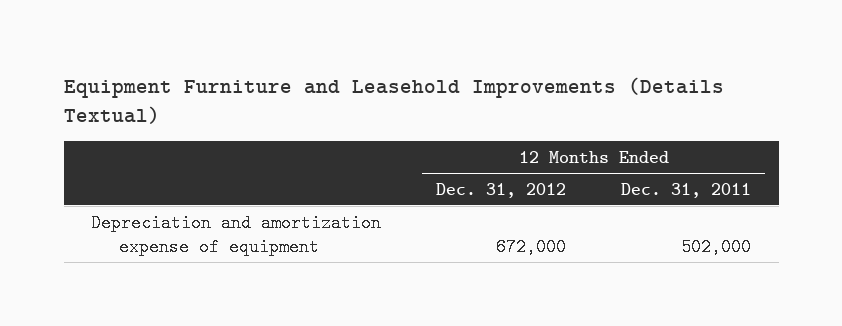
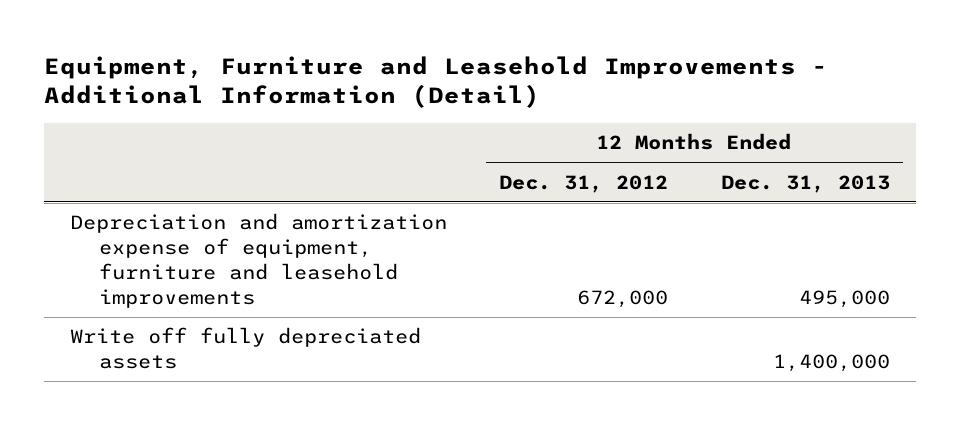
[63,77,724,125] Equipment Furniture and Leasehold Improvements (Details Textual) -> [44,55,829,109] Equipment, Furniture and Leasehold Improvements - Additional Information (Detail)
[621,182,752,198] Dec. 31, 2011 -> none
none -> [720,174,890,193] Dec. 31, 2013
[91,213,382,257] Depreciation and amortization expense of equipment -> [70,213,448,308] Depreciation and amortization expense of equipment, furniture and leasehold improvements
none -> [70,327,422,370] Write off fully depreciated assets

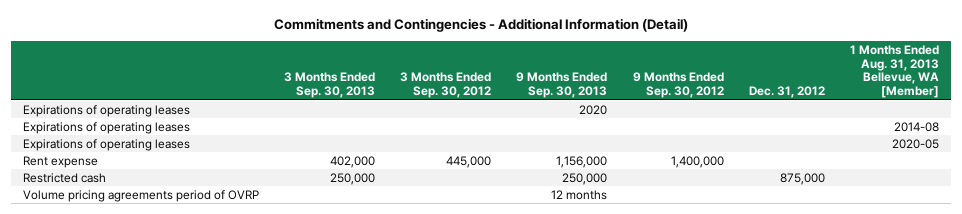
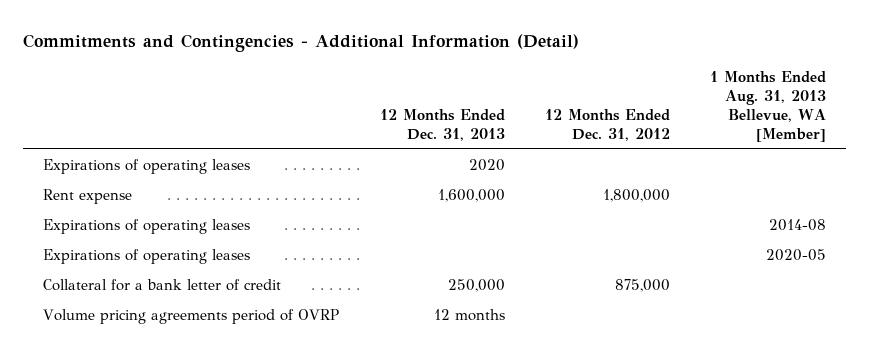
[284,72,376,99] 3 Months Ended Sep. 30, 2013 -> none
[400,72,492,99] 3 Months Ended Sep. 30, 2012 -> none
[516,72,608,99] 9 Months Ended Sep. 30, 2013 -> none
[632,72,724,99] 9 Months Ended Sep. 30, 2012 -> none
[748,86,825,99] Dec. 31, 2012 -> none
none -> [379,109,505,142] 12 Months Ended Dec. 31, 2013
none -> [544,109,670,142] 12 Months Ended Dec. 31, 2012
[23,155,99,168] Rent expense -> [43,189,133,205] Rent expense
[23,172,107,183] Restricted cash -> [43,279,282,292] Collateral for a bank letter of credit

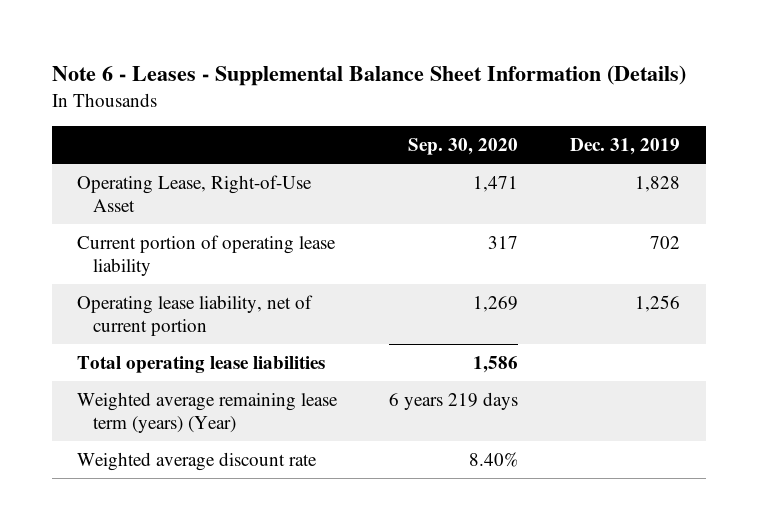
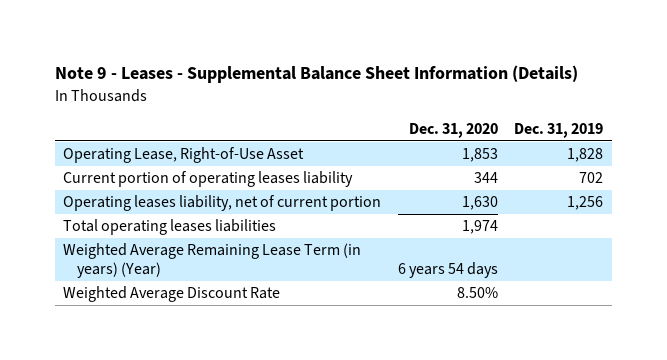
[51,65,686,87] Note 6 - Leases - Supplemental Balance Sheet Information (Details) -> [54,65,578,84] Note 9 - Leases - Supplemental Balance Sheet Information (Details)
[408,137,519,155] Sep. 30, 2020 -> none
none -> [408,123,498,139] Dec. 31, 2020
[77,234,337,276] Current portion of operating lease liability -> [63,171,354,188] Current portion of operating leases liability
[77,294,314,336] Operating lease liability, net of current portion -> [63,195,382,212] Operating leases liability, net of current portion
[77,355,326,373] Total operating lease liabilities -> [63,219,277,236] Total operating leases liabilities
[77,391,339,433] Weighted average remaining lease term (years) (Year) -> [63,243,362,279] Weighted Average Remaining Lease Term (in years) (Year)
[77,451,318,471] Weighted average discount rate -> [63,286,281,303] Weighted Average Discount Rate

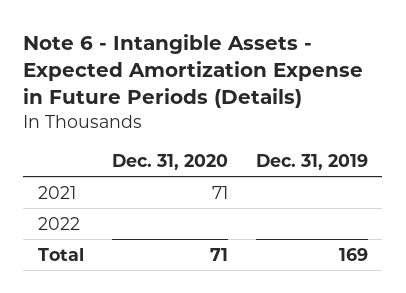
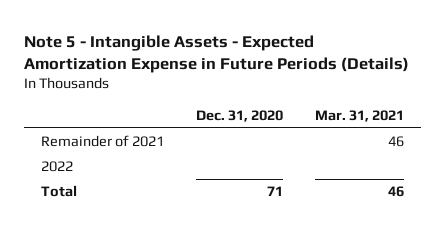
[23,34,364,109] Note 6 - Intangible Assets - Expected Amortization Expense in Future Periods (Details) -> [24,34,410,73] Note 5 - Intangible Assets - Expected Amortization Expense in Future Periods (Details)
[256,153,369,170] Dec. 31, 2019 -> none
none -> [315,109,405,122] Mar. 31, 2021
[37,185,76,199] 2021 -> none
none -> [40,135,164,148] Remainder of 2021

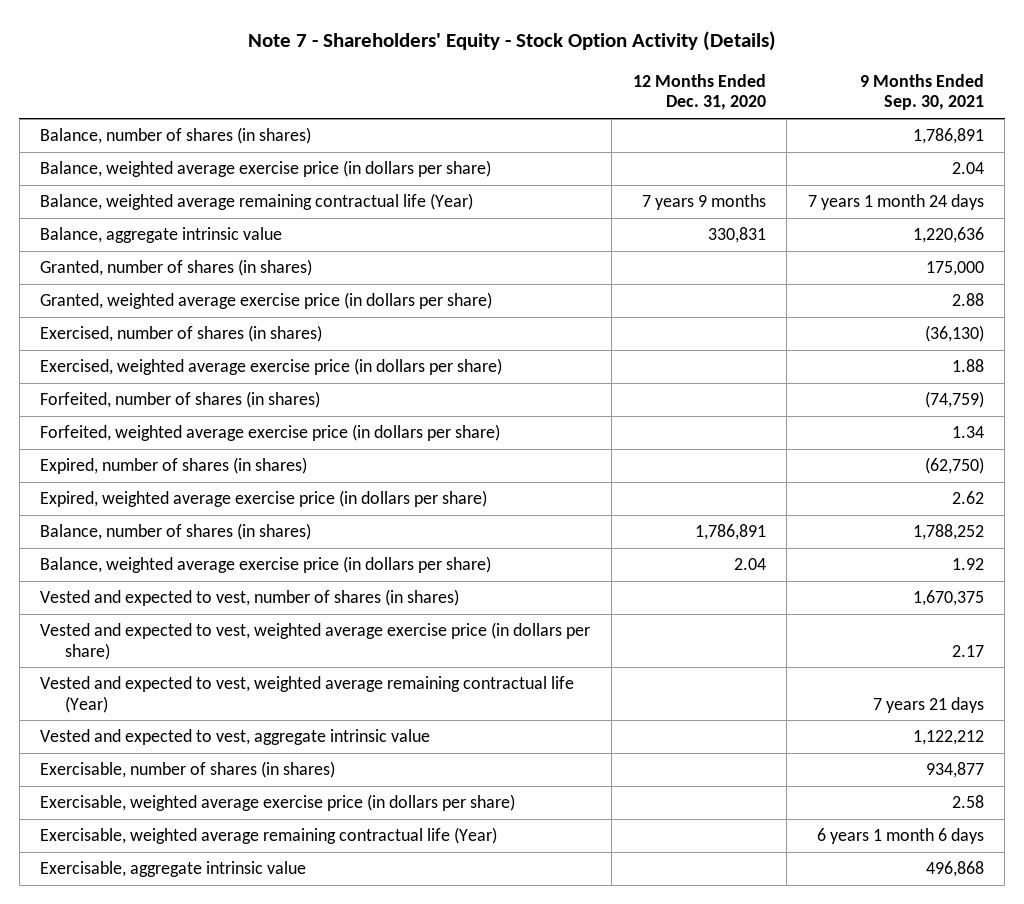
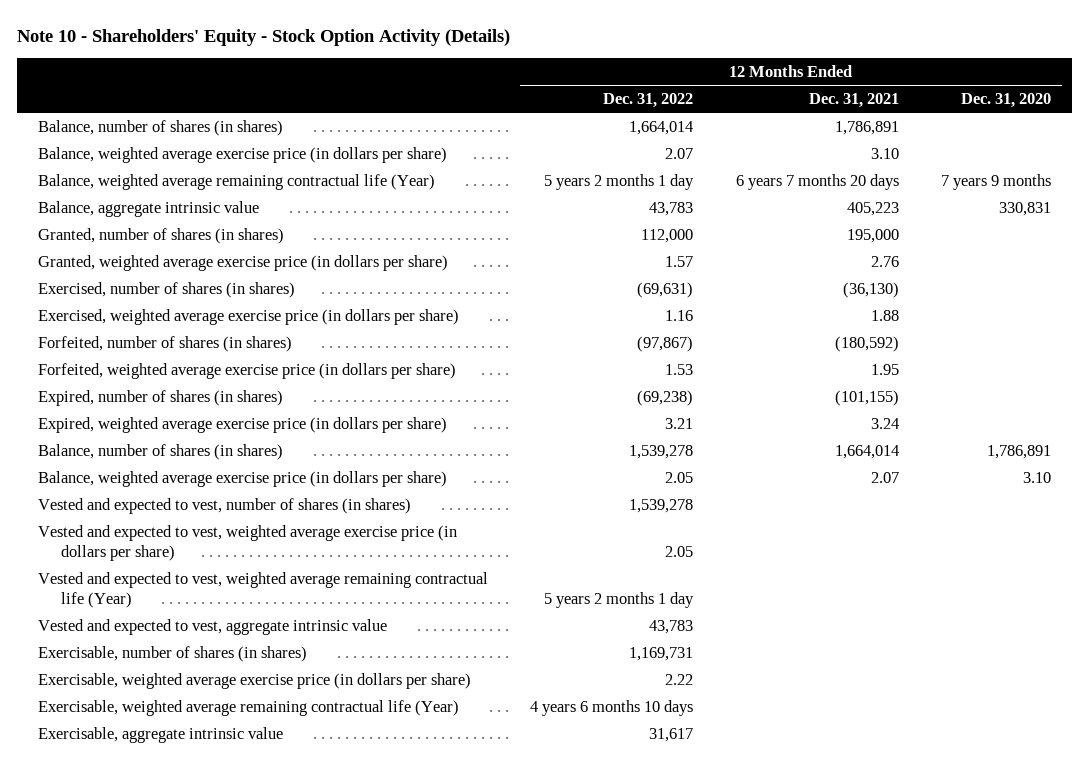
[248,30,777,51] Note 7 - Shareholders' Equity - Stock Option Activity (Details) -> [16,29,510,47] Note 10 - Shareholders' Equity - Stock Option Activity (Details)
[859,73,984,111] 9 Months Ended Sep. 30, 2021 -> none
none -> [603,93,694,109] Dec. 31, 2022
none -> [808,93,899,109] Dec. 31, 2021
[733,558,766,571] 2.04 -> [1023,471,1052,483] 3.10

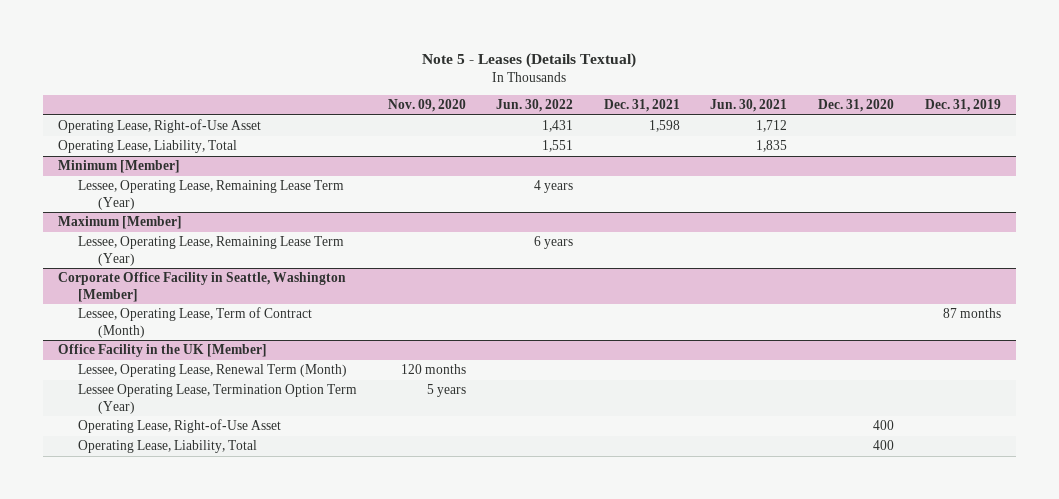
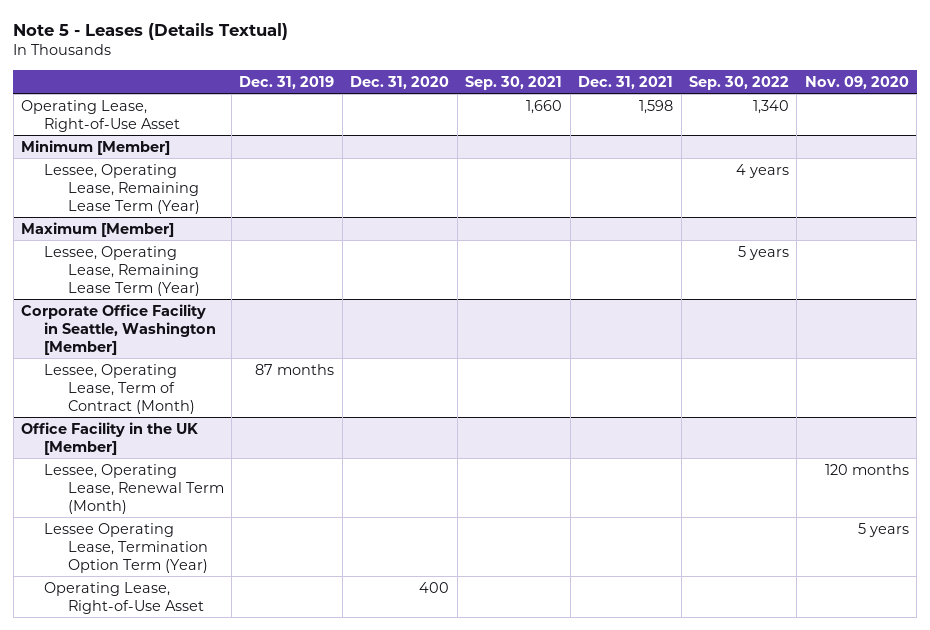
[496,99,574,113] Jun. 30, 2022 -> none
[710,99,788,113] Jun. 30, 2021 -> none
none -> [465,75,563,90] Sep. 30, 2021
none -> [689,75,790,90] Sep. 30, 2022
[58,140,238,154] Operating Lease, Liability, Total -> none
[78,440,258,454] Operating Lease, Liability, Total -> none

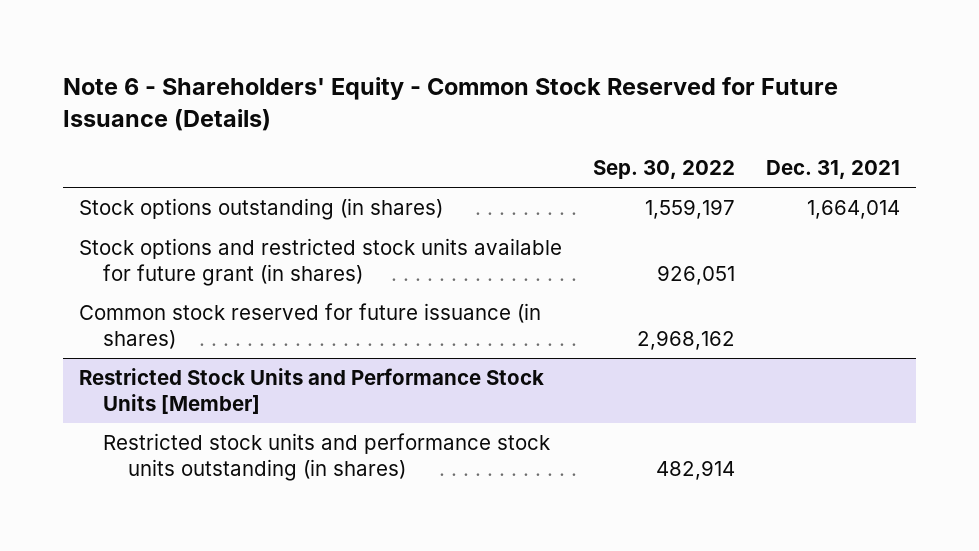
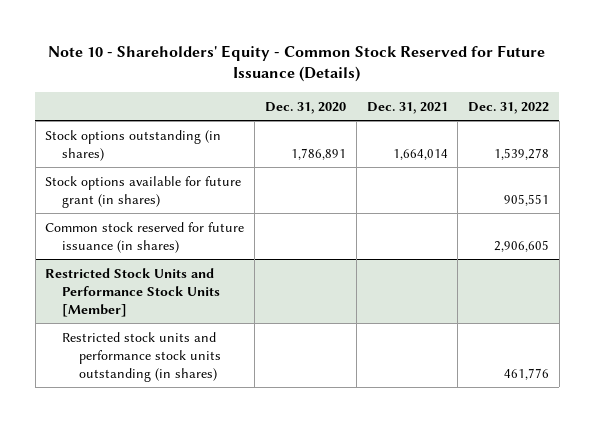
[63,77,839,131] Note 6 - Shareholders' Equity - Common Stock Reserved for Future Issuance (Details) -> [48,44,546,83] Note 10 - Shareholders' Equity - Common Stock Reserved for Future Issuance (Details)
[592,159,735,179] Sep. 30, 2022 -> none
none -> [264,101,346,114] Dec. 31, 2020
none -> [468,101,550,114] Dec. 31, 2022
[78,238,562,287] Stock options and restricted stock units available for future grant (in shares) -> [45,175,242,208] Stock options available for future grant (in shares)

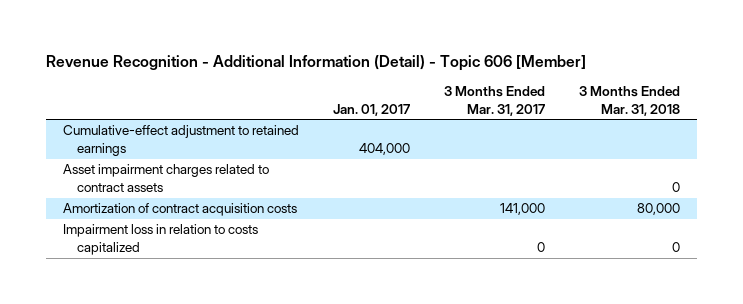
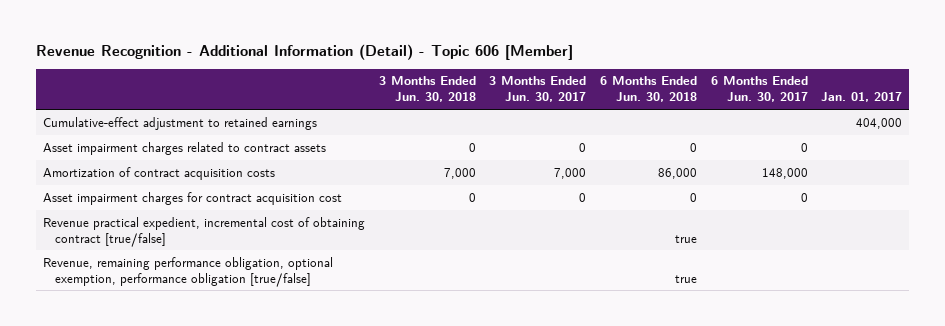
[444,86,546,116] 3 Months Ended Mar. 31, 2017 -> none
[579,86,681,116] 3 Months Ended Mar. 31, 2018 -> none
none -> [378,76,476,103] 3 Months Ended Jun. 30, 2018
none -> [489,76,587,103] 3 Months Ended Jun. 30, 2017
none -> [599,76,697,103] 6 Months Ended Jun. 30, 2018
none -> [710,76,808,103] 6 Months Ended Jun. 30, 2017
[63,224,259,255] Impairment loss in relation to costs capitalized -> [43,191,343,205] Asset impairment charges for contract acquisition cost
none -> [43,216,366,247] Revenue practical expedient, incremental cost of obtaining contract [true/false]
none -> [43,256,334,287] Revenue, remaining performance obligation, optional exemption, performance obligation [true/false]

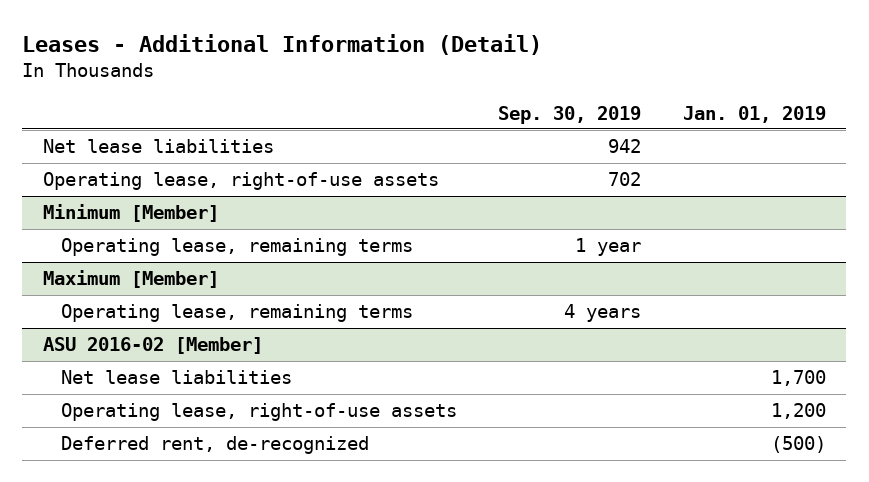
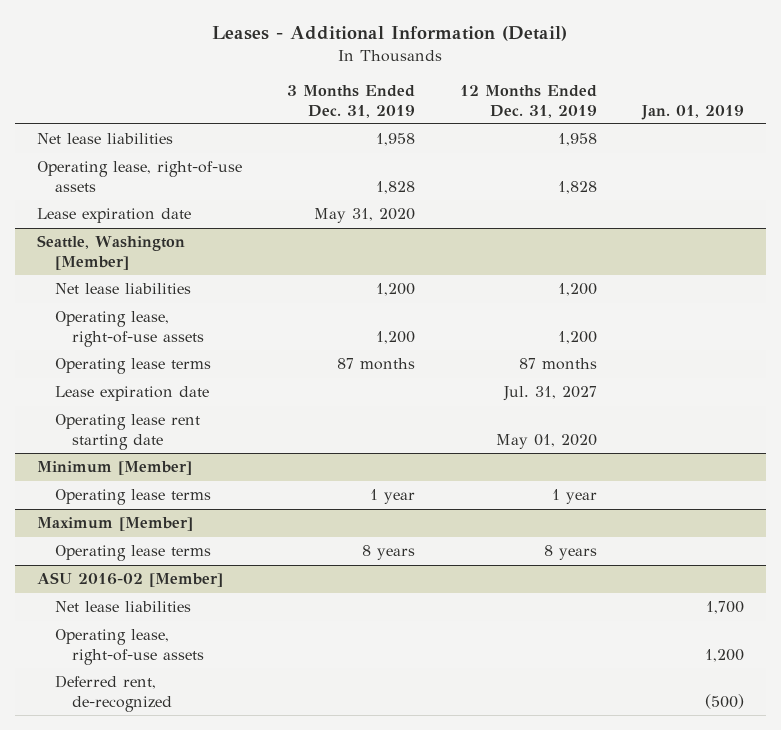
[498,105,642,124] Sep. 30, 2019 -> none
none -> [287,84,416,118] 3 Months Ended Dec. 31, 2019
none -> [459,84,597,118] 12 Months Ended Dec. 31, 2019
none -> [37,208,192,224] Lease expiration date
none -> [37,235,186,270] Seattle, Washington [Member]
none -> [54,283,191,295] Net lease liabilities
none -> [54,311,205,347] Operating lease, right-of-use assets
none -> [54,358,211,375] Operating lease terms
none -> [54,386,209,402] Lease expiration date
none -> [54,414,200,450] Operating lease rent starting date
[60,238,413,257] Operating lease, remaining terms -> [54,489,211,506] Operating lease terms
[60,304,413,323] Operating lease, remaining terms -> [54,545,211,562] Operating lease terms

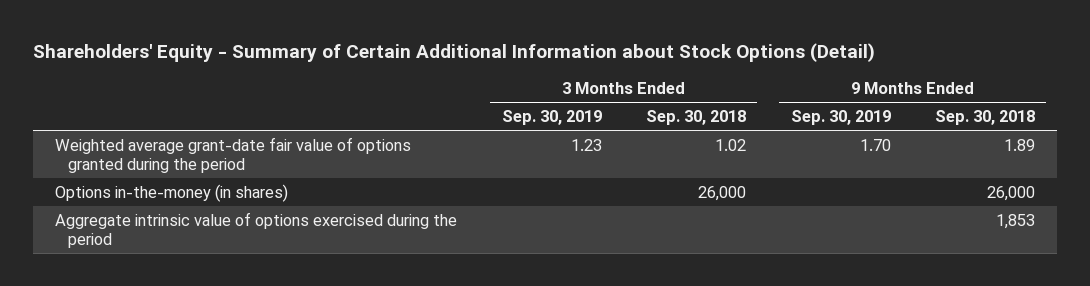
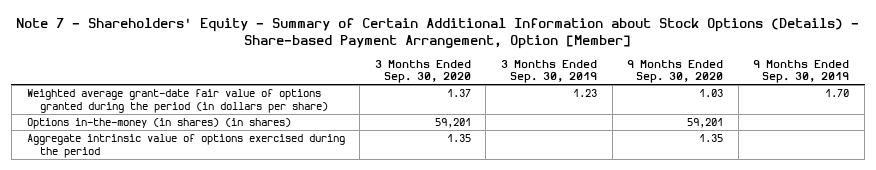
[32,43,875,63] Shareholders' Equity - Summary of Certain Additional Information about Stock Options (Detail) -> [15,18,859,49] Note 7 - Shareholders' Equity - Summary of Certain Additional Information about Stock Options (Details) - Share-based Payment Arrangement, Option [Member]
[646,110,747,126] Sep. 30, 2018 -> none
[935,110,1036,126] Sep. 30, 2018 -> none
none -> [374,59,471,84] 3 Months Ended Sep. 30, 2020
none -> [627,59,724,84] 9 Months Ended Sep. 30, 2020
[55,136,412,174] Weighted average grant-date fair value of options granted during the period -> [26,89,329,113] Weighted average grant-date fair value of options granted during the period (in dollars per share)
[55,183,289,202] Options in-the-money (in shares) -> [26,118,291,130] Options in-the-money (in shares) (in shares)

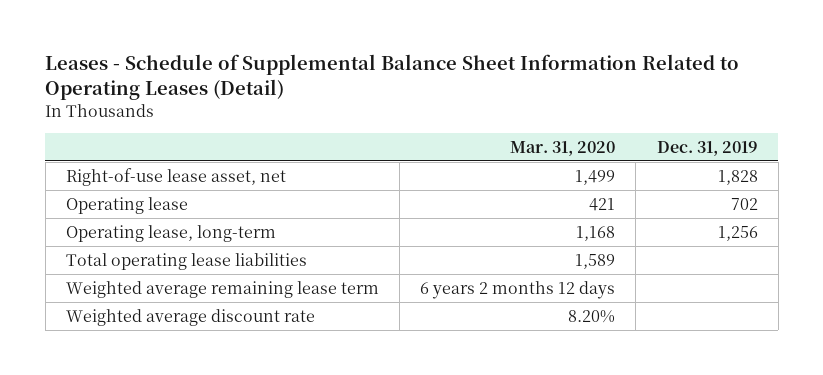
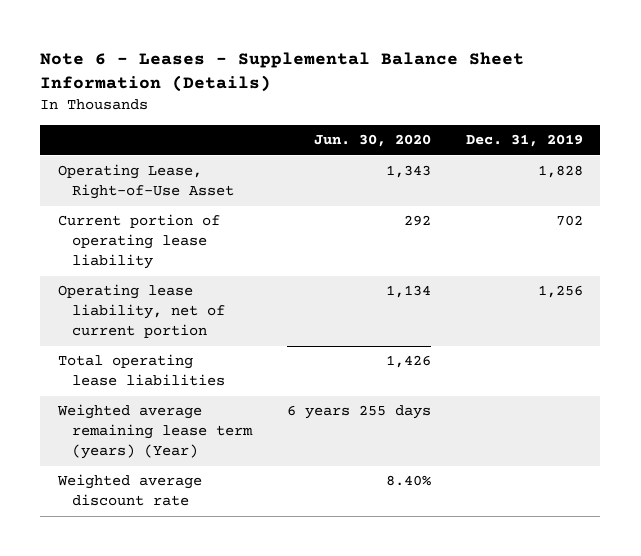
[45,54,740,101] Leases - Schedule of Supplemental Balance Sheet Information Related to Operating Leases (Detail) -> [40,52,525,93] Note 6 - Leases - Supplemental Balance Sheet Information (Details)
[510,140,616,156] Mar. 31, 2020 -> none
none -> [314,134,432,148] Jun. 30, 2020
[65,167,286,186] Right-of-use lease asset, net -> [57,164,235,200] Operating Lease, Right-of-Use Asset
[65,196,188,214] Operating lease -> [57,214,220,270] Current portion of operating lease liability
[65,224,276,242] Operating lease, long-term -> [57,284,226,339] Operating lease liability, net of current portion
[65,280,379,298] Weighted average remaining lease term -> [56,404,254,460] Weighted average remaining lease term (years) (Year)

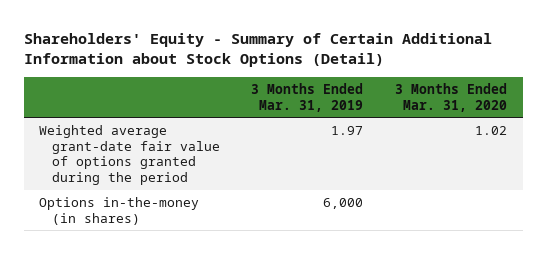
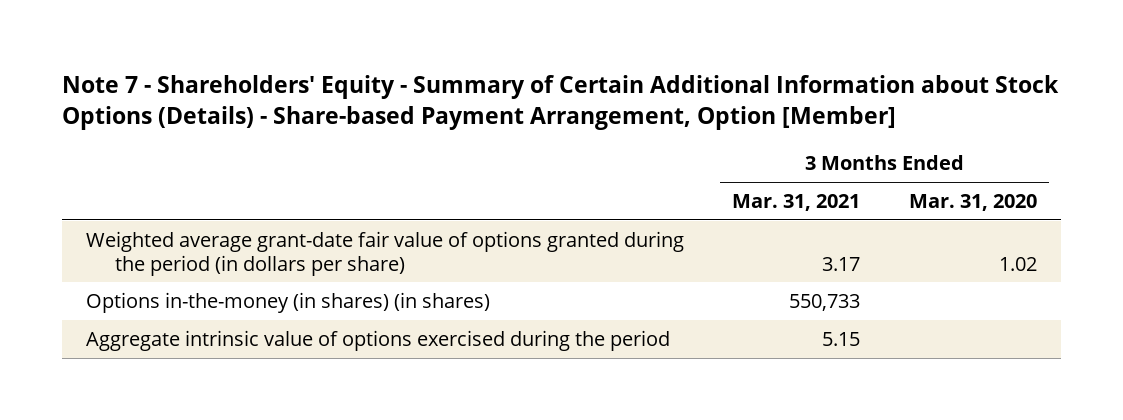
[23,32,492,67] Shareholders' Equity - Summary of Certain Additional Information about Stock Options (Detail) -> [62,75,1060,131] Note 7 - Shareholders' Equity - Summary of Certain Additional Information about Stock Options (Details) - Share-based Payment Arrangement, Option [Member]
[251,82,364,112] 3 Months Ended Mar. 31, 2019 -> none
none -> [732,194,861,212] Mar. 31, 2021
[39,124,220,185] Weighted average grant-date fair value of options granted during the period -> [86,230,685,276] Weighted average grant-date fair value of options granted during the period (in dollars per share)
[39,196,200,225] Options in-the-money (in shares) -> [86,291,491,313] Options in-the-money (in shares) (in shares)
none -> [86,329,671,351] Aggregate intrinsic value of options exercised during the period

